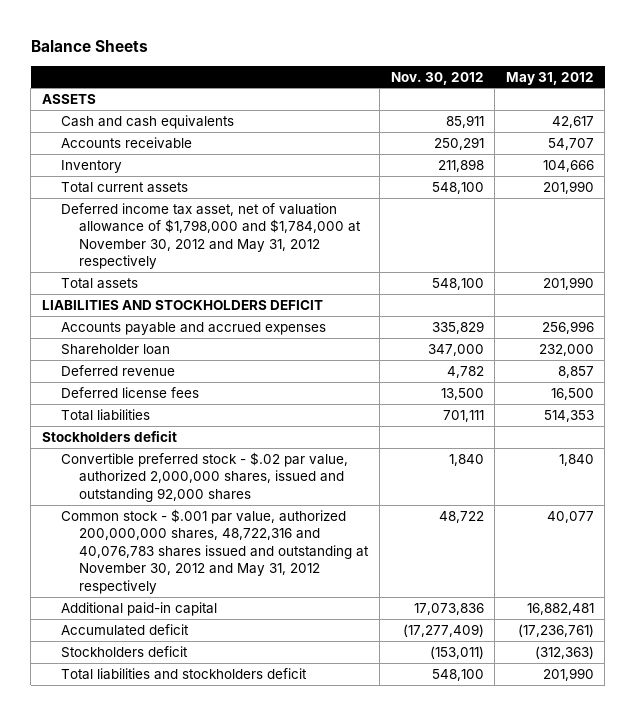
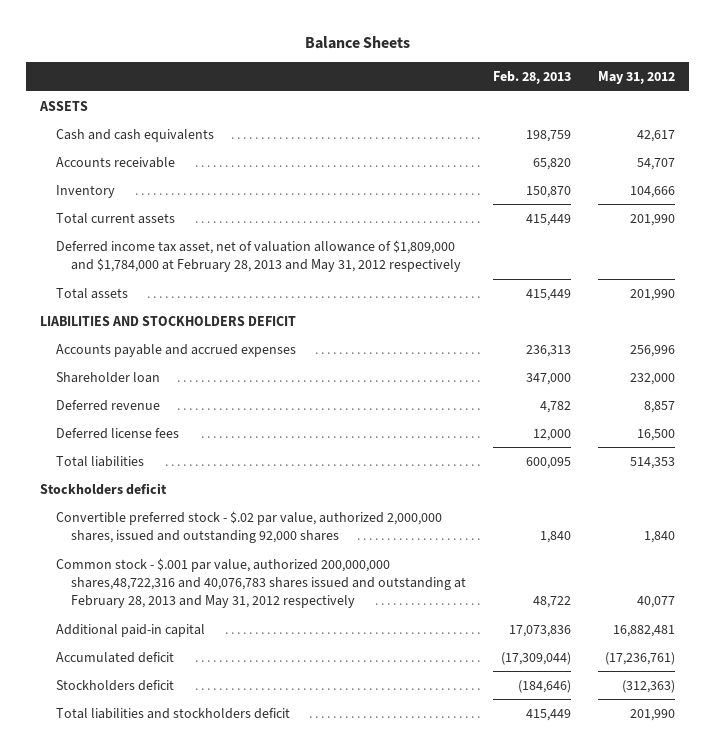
[390,71,484,85] Nov. 30, 2012 -> none
none -> [493,71,572,85] Feb. 28, 2013
[60,202,362,270] Deferred income tax asset, net of valuation allowance of $1,798,000 and $1,784,000 at November 30, 2012 and May 31, 2012 respectively -> [55,239,461,272] Deferred income tax asset, net of valuation allowance of $1,809,000 and $1,784,000 at February 28, 2013 and May 31, 2012 respectively
[60,508,370,594] Common stock - $.001 par value, authorized 200,000,000 shares, 48,722,316 and 40,076,783 shares issued and outstanding at November 30, 2012 and May 31, 2012 respectively -> [55,557,466,609] Common stock - $.001 par value, authorized 200,000,000 shares,48,722,316 and 40,076,783 shares issued and outstanding at February 28, 2013 and May 31, 2012 respectively

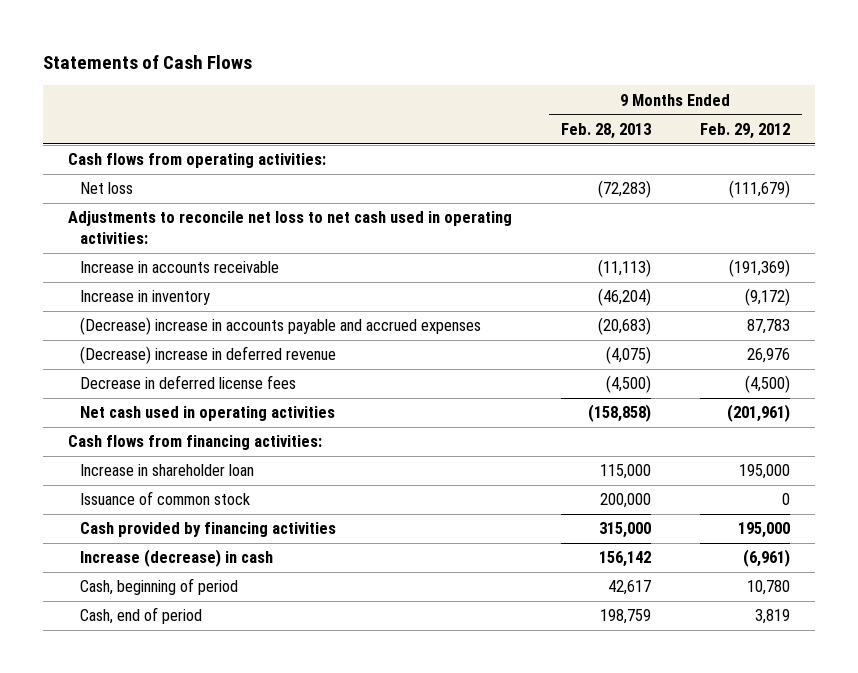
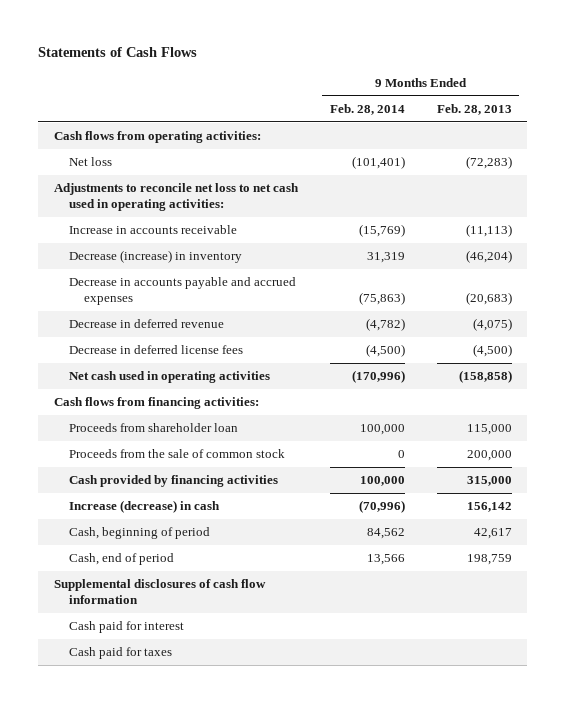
[700,122,791,139] Feb. 29, 2012 -> none
none -> [329,103,405,115] Feb. 28, 2014
[79,290,210,306] Increase in inventory -> [68,250,242,264] Decrease (increase) in inventory
[79,317,481,336] (Decrease) increase in accounts payable and accrued expenses -> [68,277,296,306] Decrease in accounts payable and accrued expenses
[79,346,336,365] (Decrease) increase in deferred revenue -> [68,319,224,329] Decrease in deferred revenue
[79,464,254,477] Increase in shareholder loan -> [68,423,238,433] Proceeds from shareholder loan
[79,491,250,506] Issuance of common stock -> [68,449,285,459] Proceeds from the sale of common stock
none -> [53,579,266,605] Supplemental disclosures of cash flow information
none -> [68,621,184,634] Cash paid for interest
none -> [68,647,172,660] Cash paid for taxes

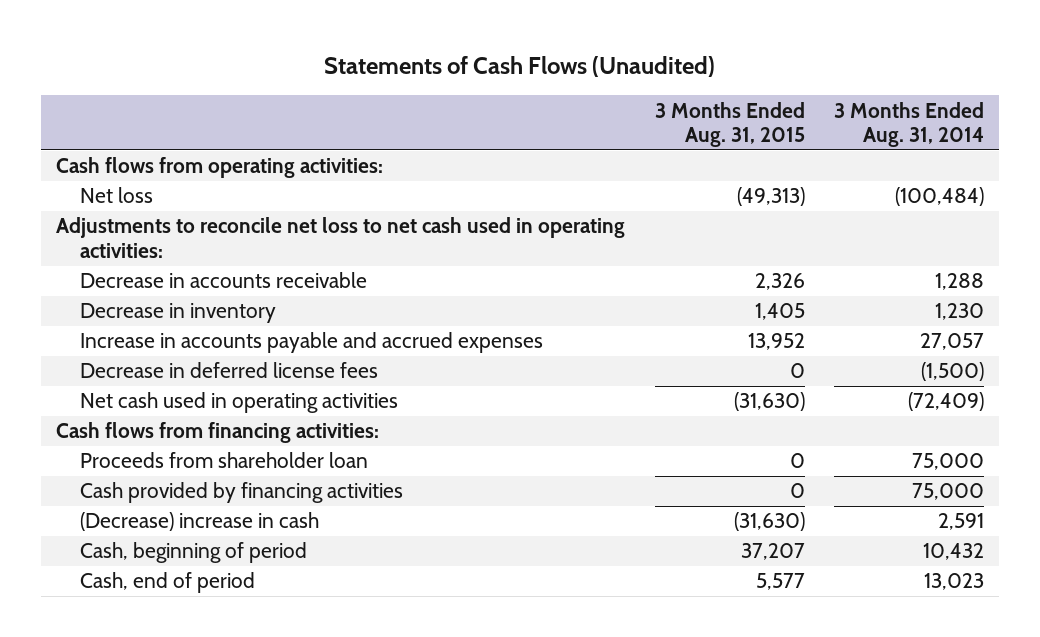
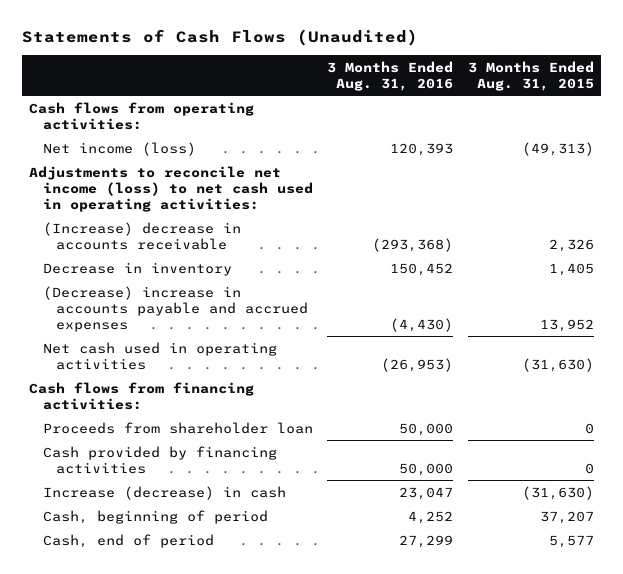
[833,101,984,148] 3 Months Ended Aug. 31, 2014 -> none
none -> [327,60,454,91] 3 Months Ended Aug. 31, 2016
[79,187,153,204] Net loss -> [42,141,196,156] Net income (loss)
[56,217,626,259] Adjustments to reconcile net loss to net cash used in operating activities: -> [29,165,313,212] Adjustments to reconcile net income (loss) to net cash used in operating activities:
[79,272,367,289] Decrease in accounts receivable -> [42,221,241,250] (Increase) decrease in accounts receivable
[79,362,378,379] Decrease in deferred license fees -> none
[79,332,543,354] Increase in accounts payable and accrued expenses -> [42,285,308,332] (Decrease) increase in accounts payable and accrued expenses
[79,512,319,532] (Decrease) increase in cash -> [42,485,286,500] Increase (decrease) in cash

